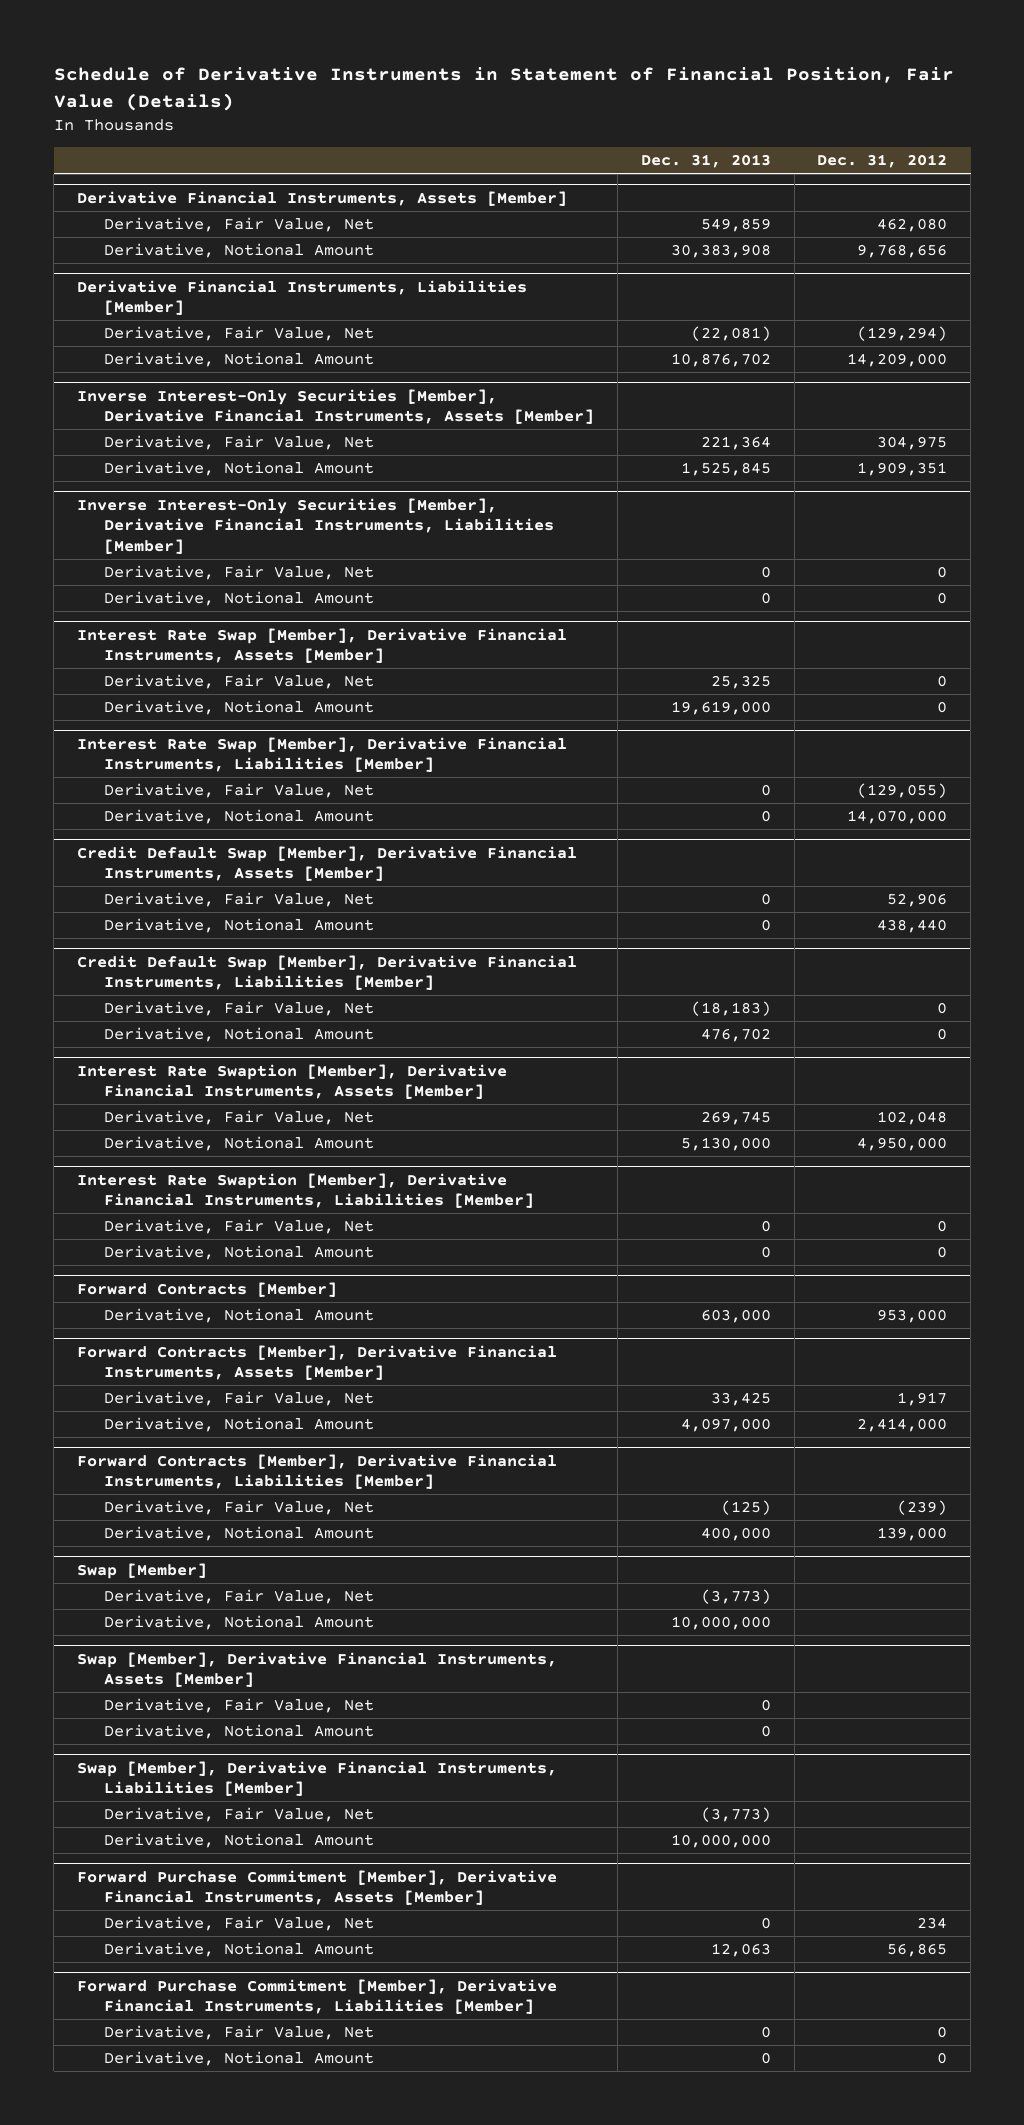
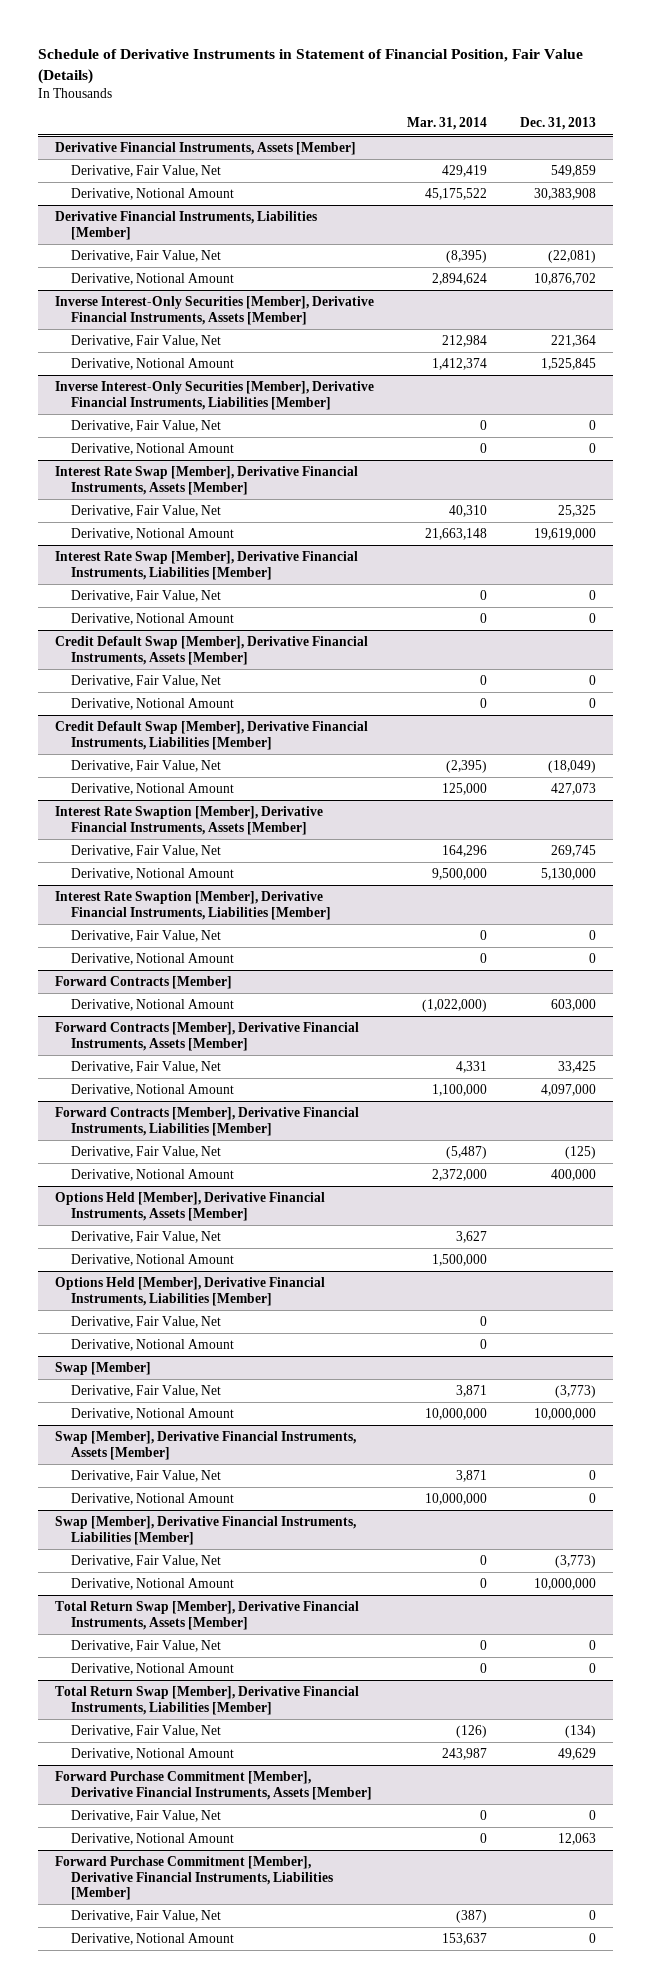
[817,154,948,169] Dec. 31, 2012 -> none
none -> [407,117,488,131] Mar. 31, 2014
[690,1001,771,1017] (18,183) -> [548,759,597,773] (18,049)
[700,1028,771,1043] 476,702 -> [551,782,597,795] 427,073
none -> [54,1191,325,1221] Options Held [Member], Derivative Financial Instruments, Assets [Member]
none -> [71,1230,222,1243] Derivative, Fair Value, Net
none -> [71,1253,235,1266] Derivative, Notional Amount
none -> [54,1276,325,1306] Options Held [Member], Derivative Financial Instruments, Liabilities [Member]
none -> [71,1315,222,1328] Derivative, Fair Value, Net
none -> [71,1338,235,1351] Derivative, Notional Amount
none -> [54,1600,359,1630] Total Return Swap [Member], Derivative Financial Instruments, Assets [Member]
none -> [71,1639,222,1652] Derivative, Fair Value, Net
none -> [71,1662,235,1675] Derivative, Notional Amount
none -> [54,1685,359,1715] Total Return Swap [Member], Derivative Financial Instruments, Liabilities [Member]
none -> [71,1724,222,1737] Derivative, Fair Value, Net
none -> [71,1747,235,1760] Derivative, Notional Amount

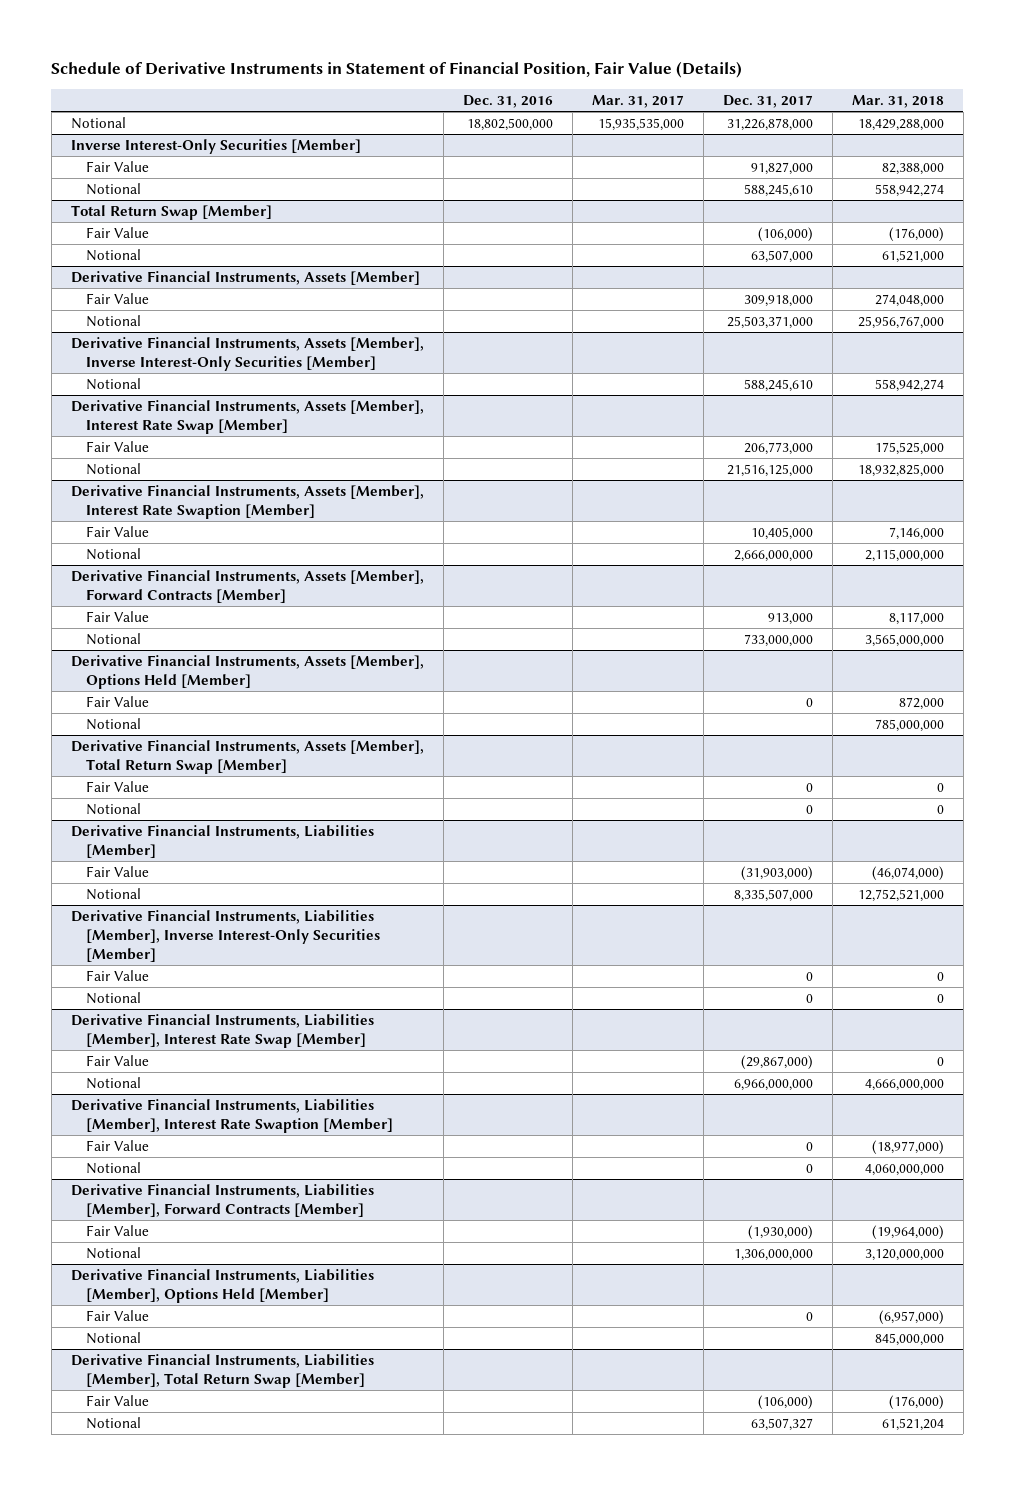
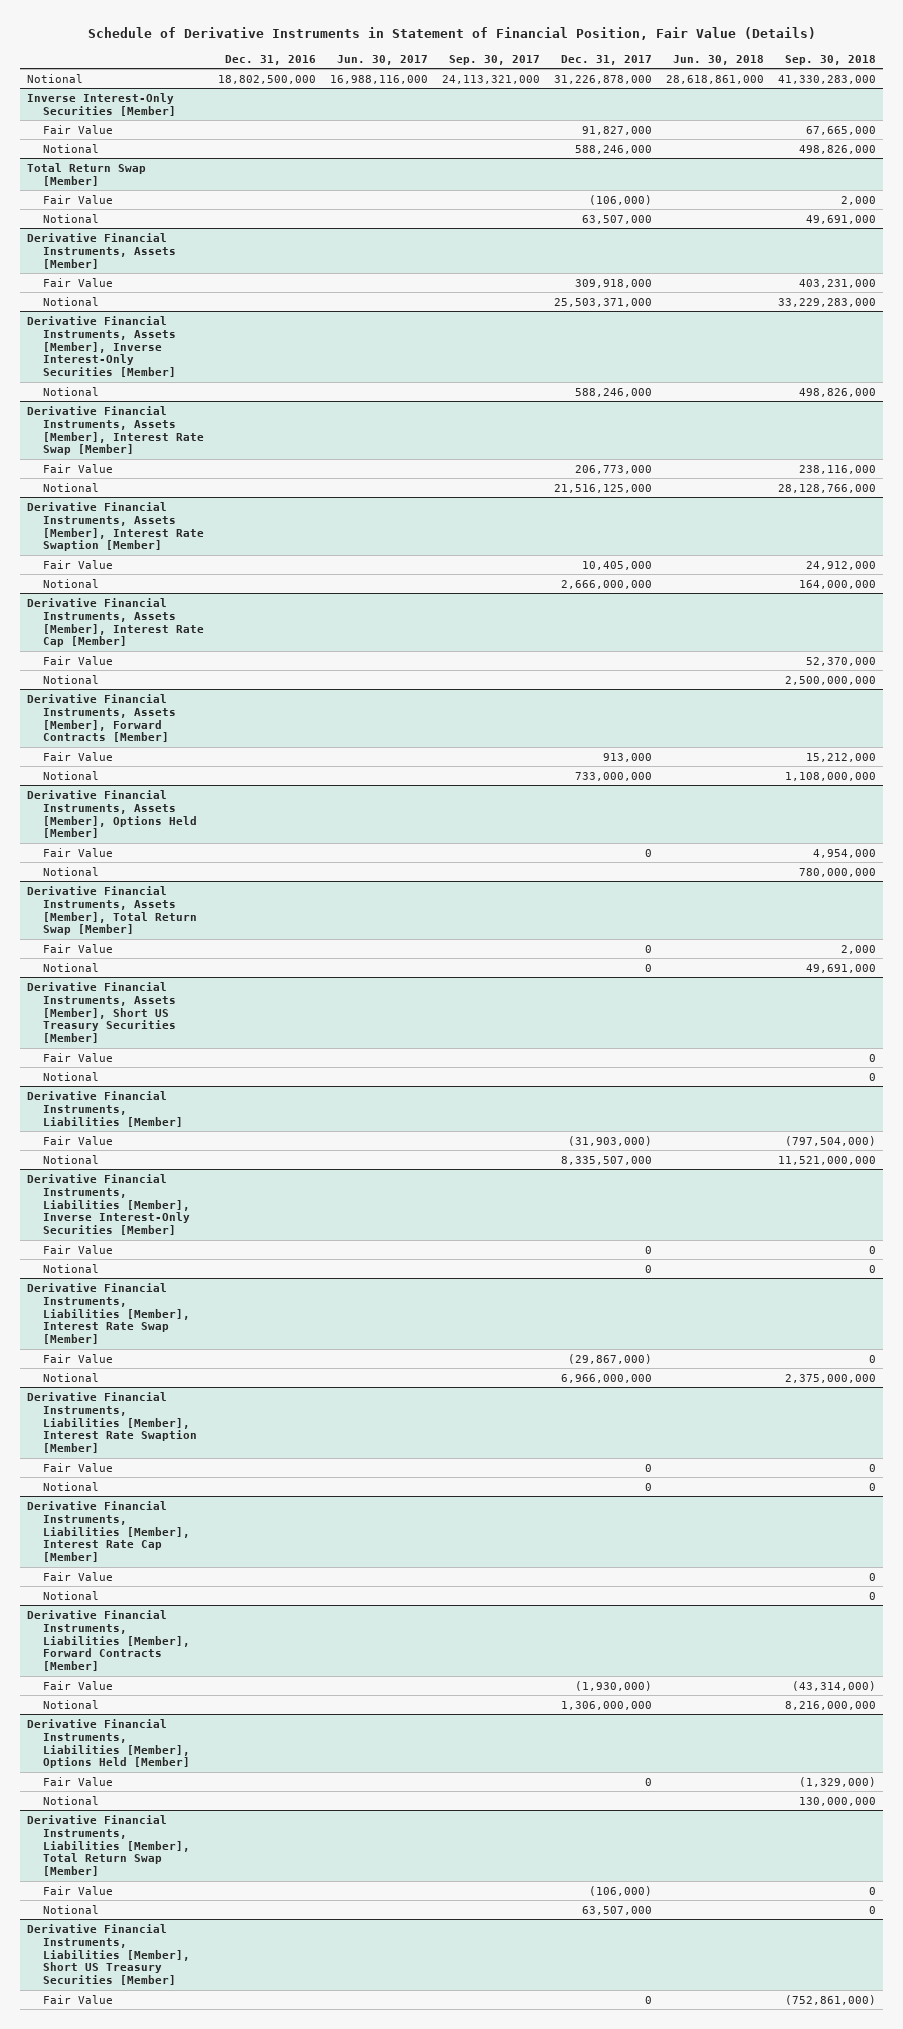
[591,94,684,108] Mar. 31, 2017 -> none
[851,94,944,108] Mar. 31, 2018 -> none
none -> [336,54,428,65] Jun. 30, 2017
none -> [449,54,541,65] Sep. 30, 2017
none -> [673,54,765,65] Jun. 30, 2018
none -> [785,54,877,65] Sep. 30, 2018
[743,184,813,198] 588,245,610 -> [575,144,653,154] 588,246,000
[743,379,813,393] 588,245,610 -> [575,387,653,397] 588,246,000
none -> [27,597,204,648] Derivative Financial Instruments, Assets [Member], Interest Rate Cap [Member]
none -> [42,655,113,665] Fair Value
none -> [42,674,99,684] Notional
none -> [27,981,176,1044] Derivative Financial Instruments, Assets [Member], Short US Treasury Securities [Member]
none -> [42,1052,113,1062] Fair Value
none -> [42,1071,99,1081] Notional
none -> [27,1500,190,1563] Derivative Financial Instruments, Liabilities [Member], Interest Rate Cap [Member]
none -> [42,1571,113,1581] Fair Value
none -> [42,1590,99,1600] Notional
[750,1418,813,1432] 63,507,327 -> [582,1905,653,1915] 63,507,000
none -> [27,1923,190,1986] Derivative Financial Instruments, Liabilities [Member], Short US Treasury Securities [Member]
none -> [42,1994,113,2004] Fair Value

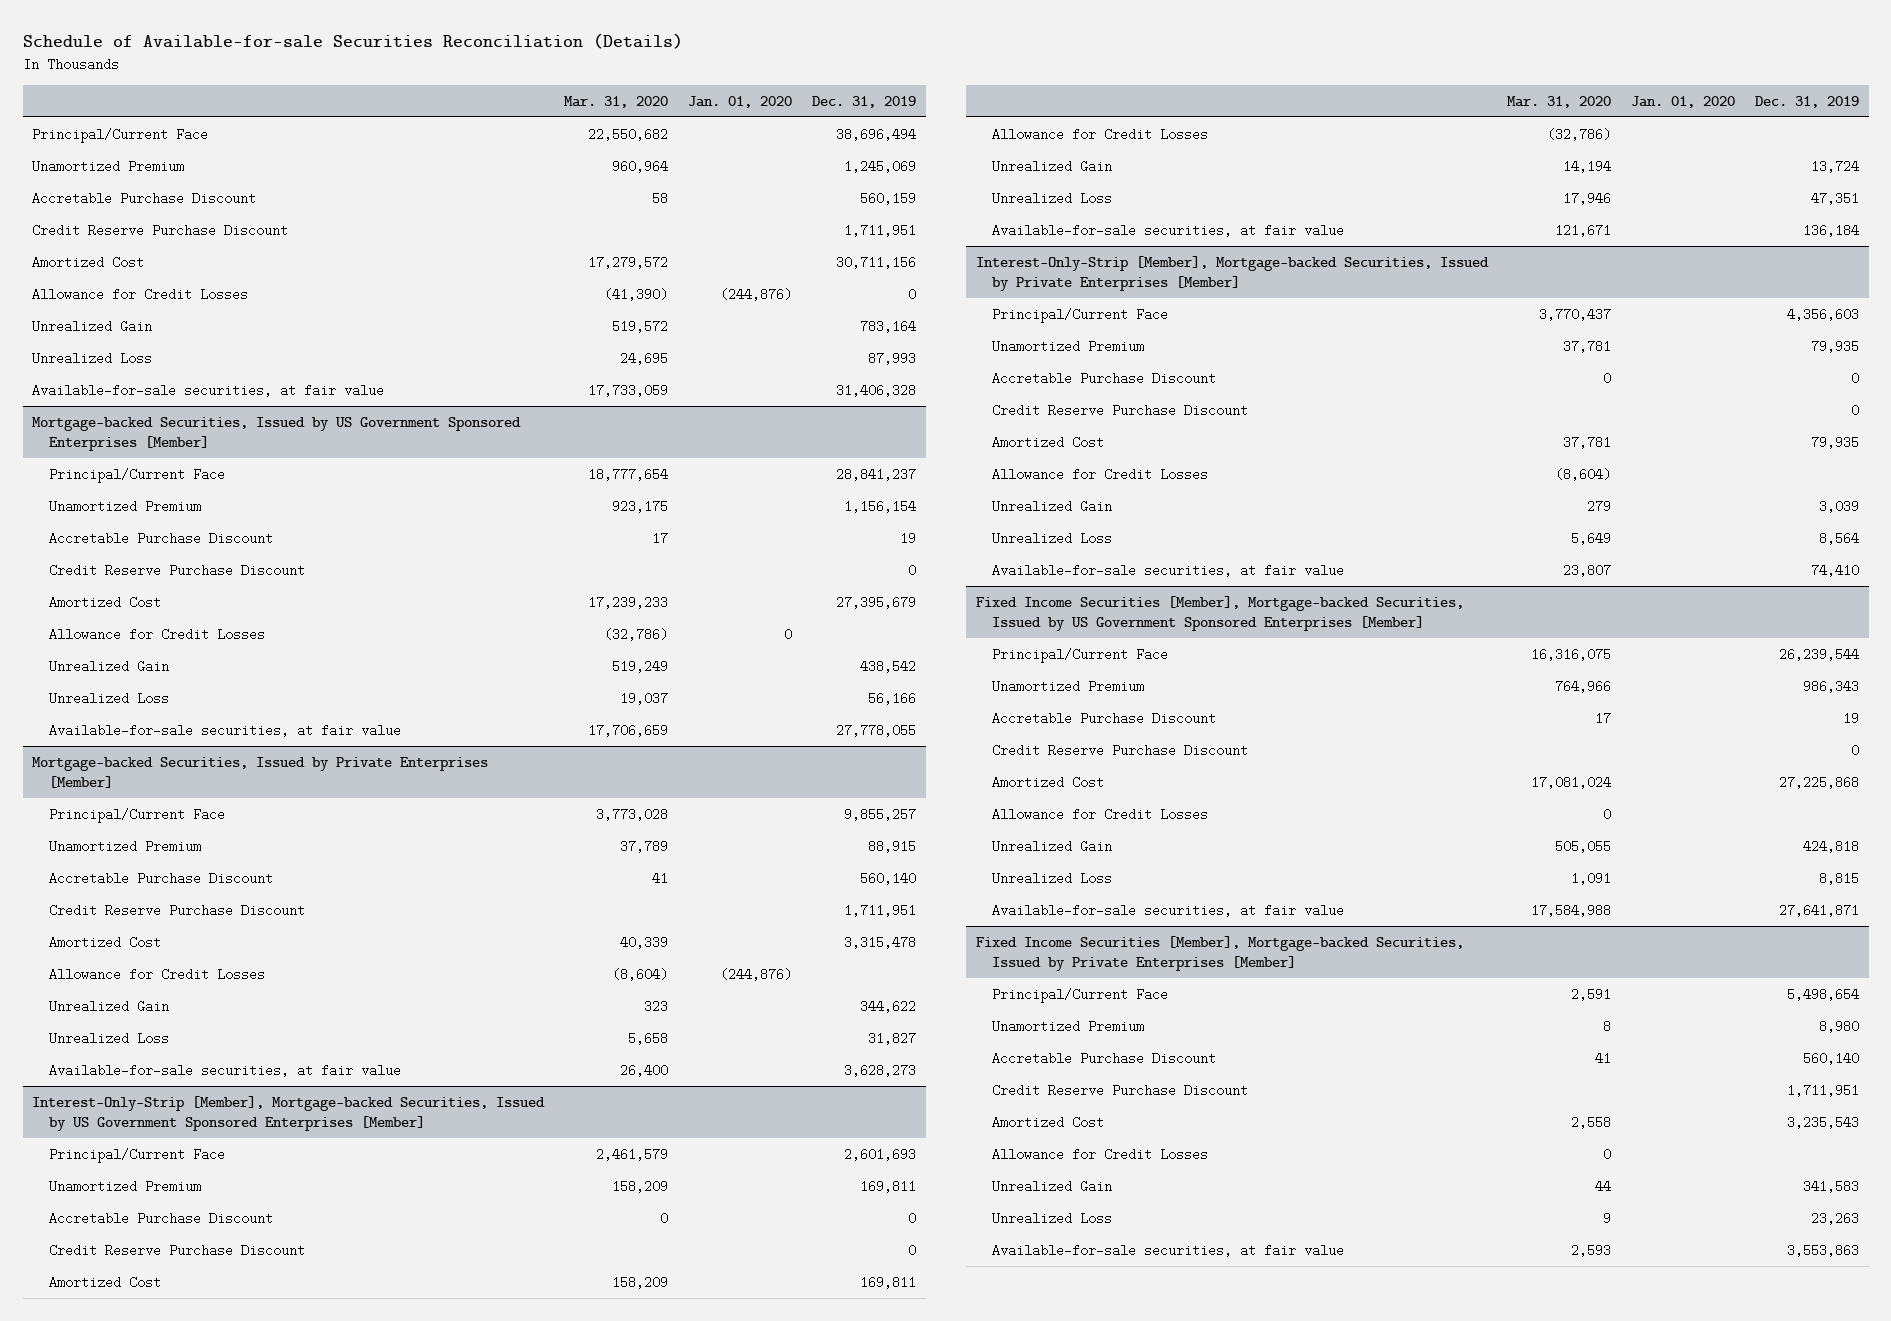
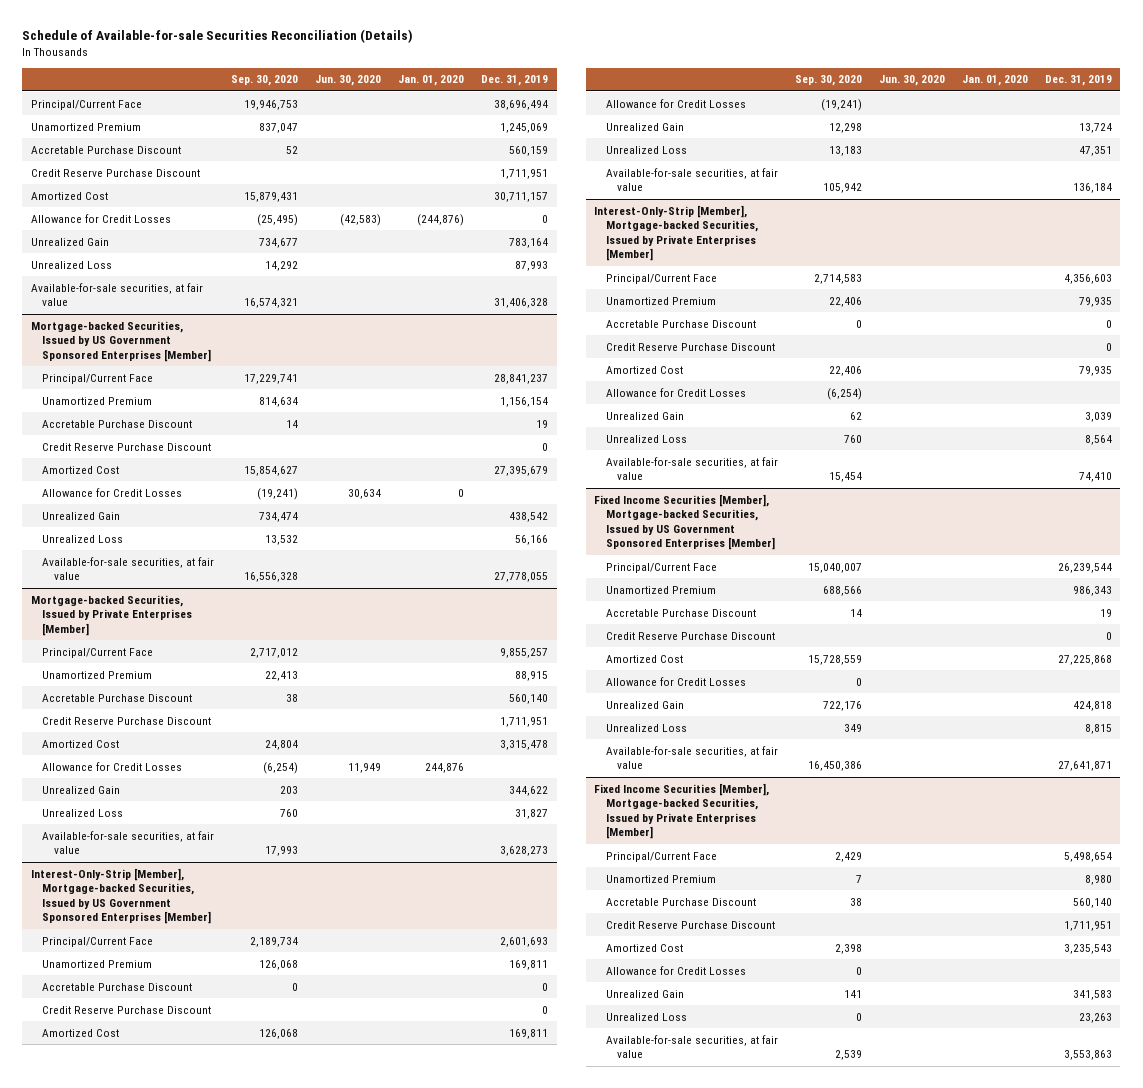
[564,95,669,108] Mar. 31, 2020 -> none
none -> [231,75,299,87] Sep. 30, 2020
none -> [315,75,382,87] Jun. 30, 2020
[835,255,916,269] 30,711,156 -> [494,191,549,202] 30,711,157
[720,967,793,981] (244,876) -> [425,762,465,773] 244,876

